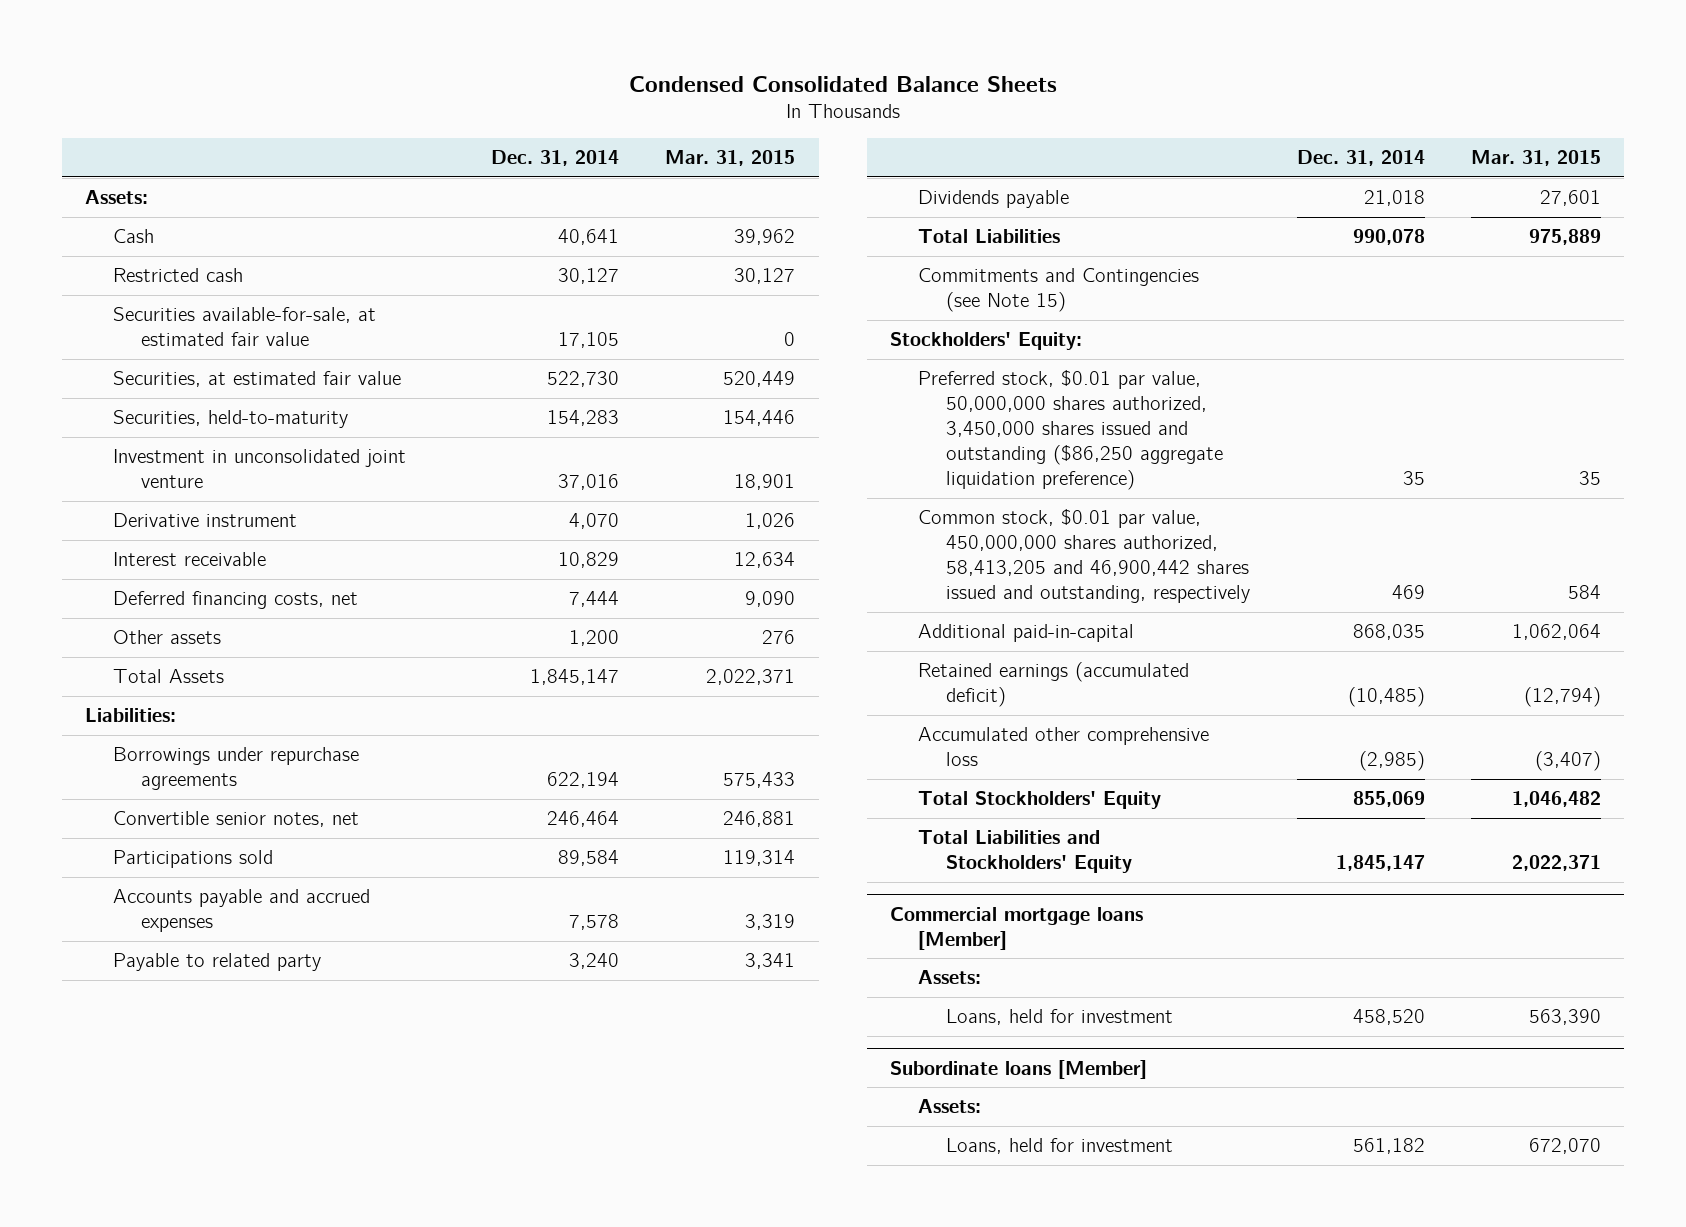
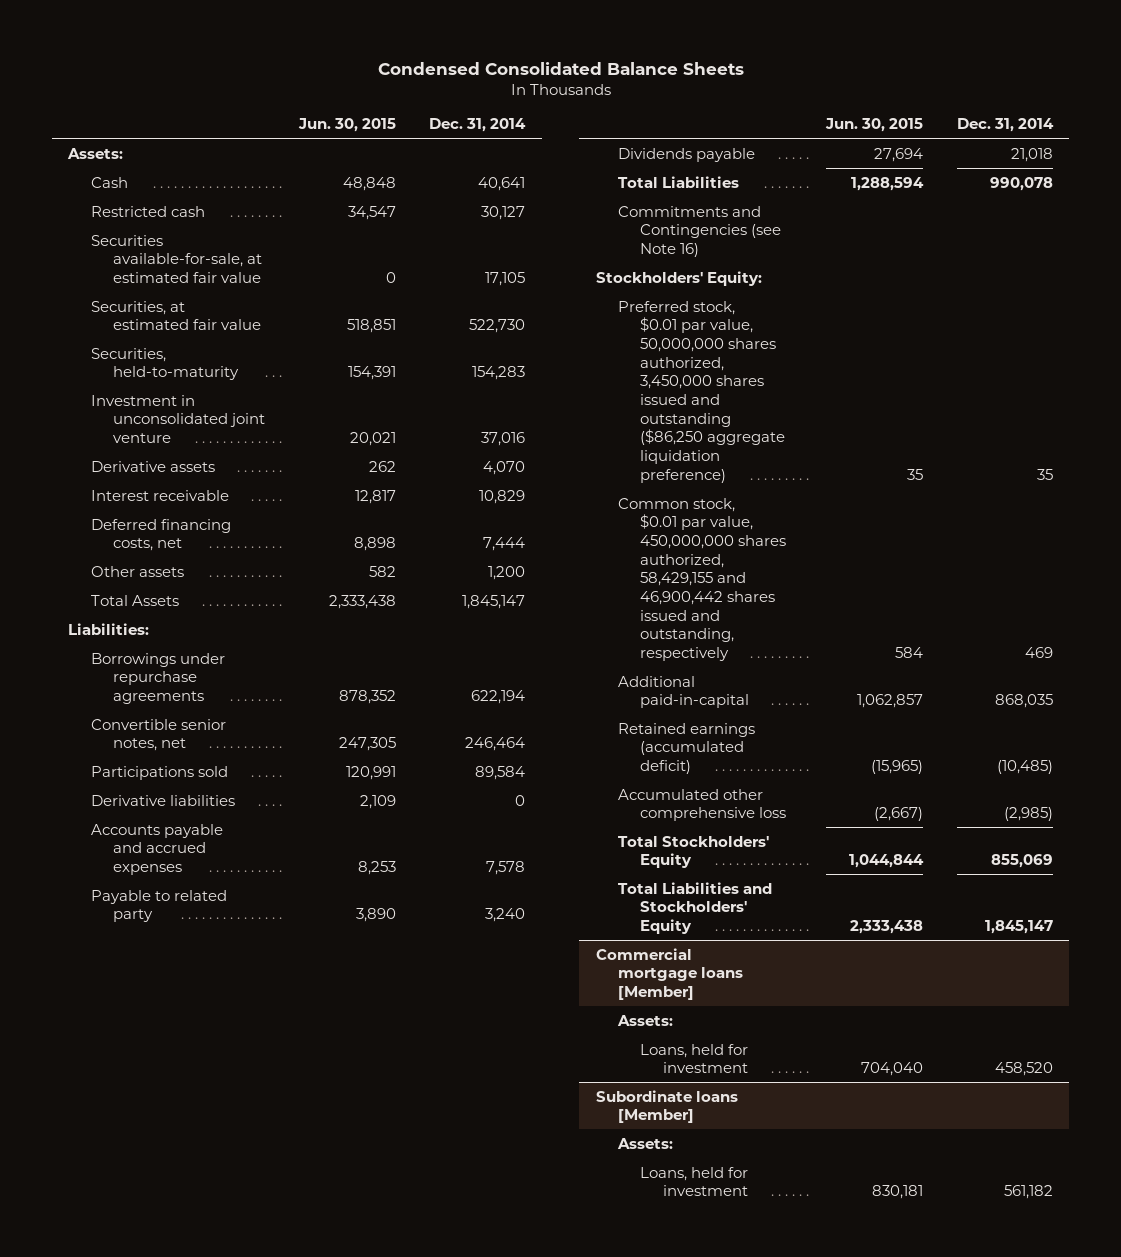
[665,149,796,166] Mar. 31, 2015 -> none
none -> [297,117,396,132] Jun. 30, 2015
[112,513,297,528] Derivative instrument -> [90,460,215,472] Derivative assets
none -> [90,794,235,806] Derivative liabilities
[918,268,1200,313] Commitments and Contingencies (see Note 15) -> [618,205,782,257] Commitments and Contingencies (see Note 16)
[918,509,1251,603] Common stock, $0.01 par value, 450,000,000 shares authorized, 58,413,205 and 46,900,442 shares issued and outstanding, respectively -> [618,497,787,662] Common stock, $0.01 par value, 450,000,000 shares authorized, 58,429,155 and 46,900,442 shares issued and outstanding, respectively

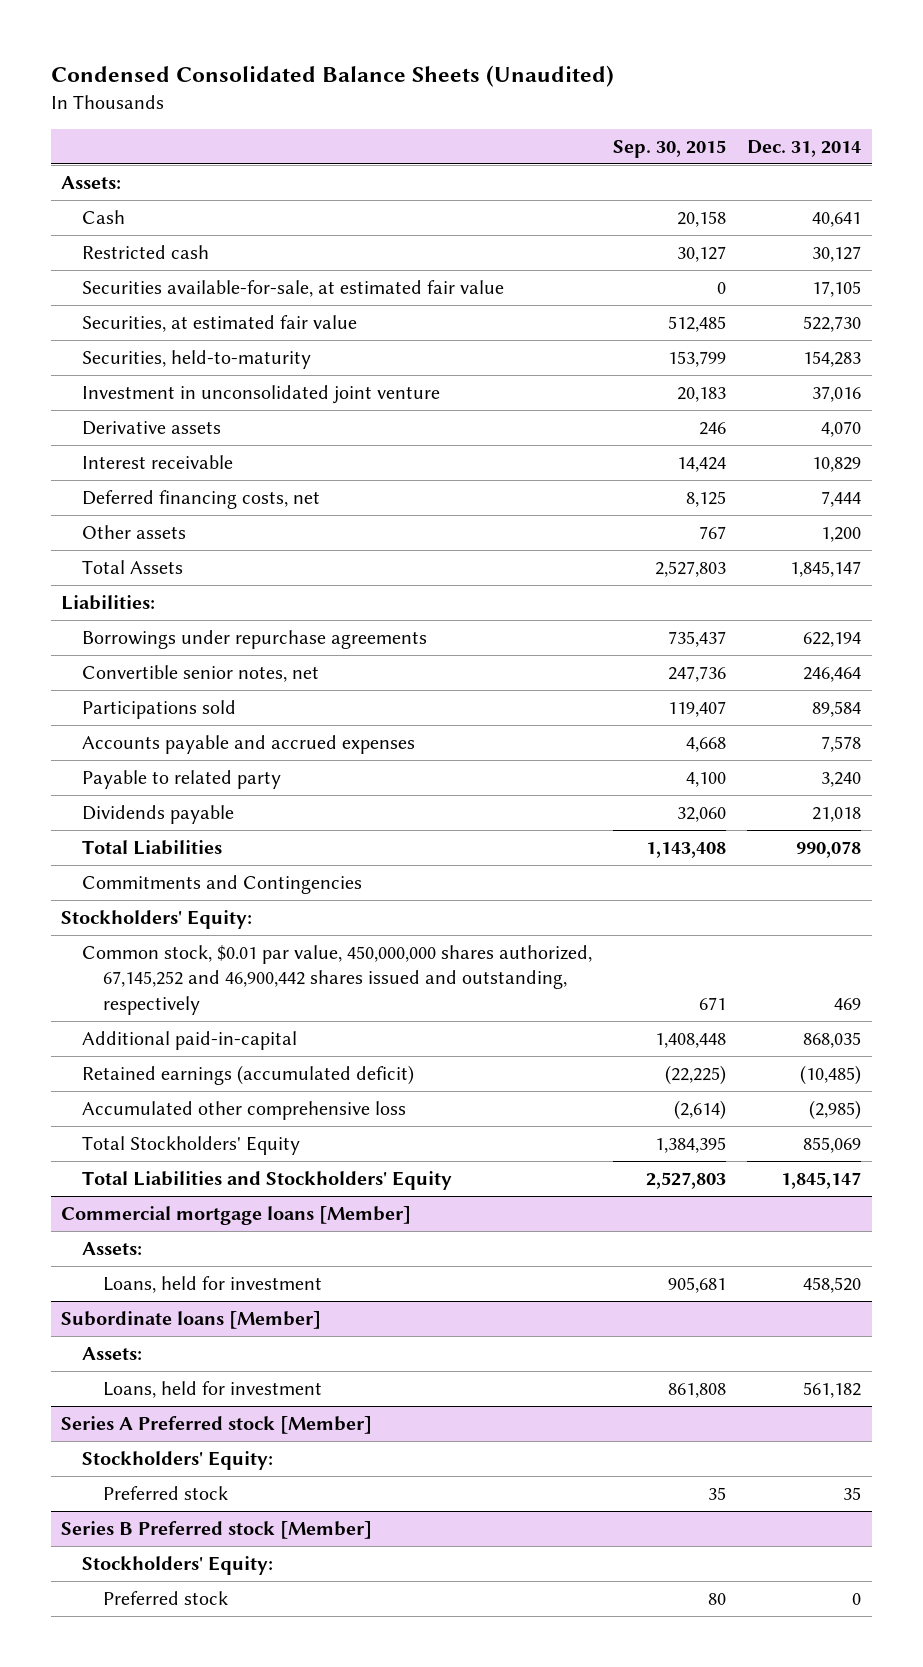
[377,61,744,75] Condensed Consolidated Balance Sheets -> [50,64,614,87] Condensed Consolidated Balance Sheets (Unaudited)
[297,117,396,132] Jun. 30, 2015 -> none
none -> [613,140,727,159] Sep. 30, 2015
[90,794,235,806] Derivative liabilities -> none
[618,205,782,257] Commitments and Contingencies (see Note 16) -> [82,874,363,894] Commitments and Contingencies
[618,300,786,483] Preferred stock, $0.01 par value, 50,000,000 shares authorized, 3,450,000 shares issued and outstanding ($86,250 aggregate liquidation preference) -> none
[618,497,787,662] Common stock, $0.01 par value, 450,000,000 shares authorized, 58,429,155 and 46,900,442 shares issued and outstanding, respectively -> [82,944,593,1015] Common stock, $0.01 par value, 450,000,000 shares authorized, 67,145,252 and 46,900,442 shares issued and outstanding, respectively
none -> [61,1415,373,1434] Series A Preferred stock [Member]
none -> [82,1450,274,1470] Stockholders' Equity:
none -> [102,1485,228,1500] Preferred stock
none -> [61,1520,373,1539] Series B Preferred stock [Member]
none -> [82,1555,274,1575] Stockholders' Equity:
none -> [102,1590,228,1605] Preferred stock

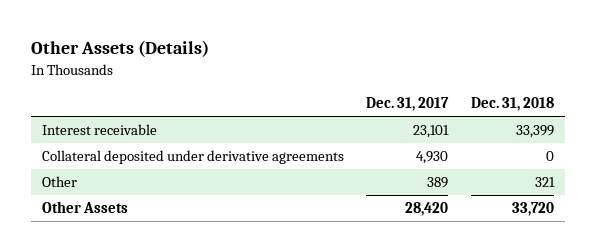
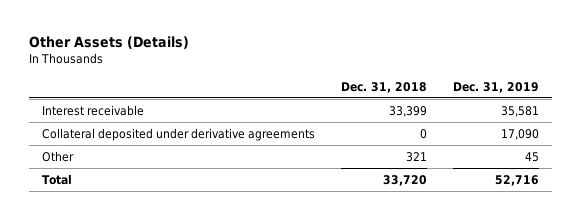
[366,97,450,112] Dec. 31, 2017 -> none
none -> [452,81,539,93] Dec. 31, 2019
[42,201,129,214] Other Assets -> [42,173,73,185] Total

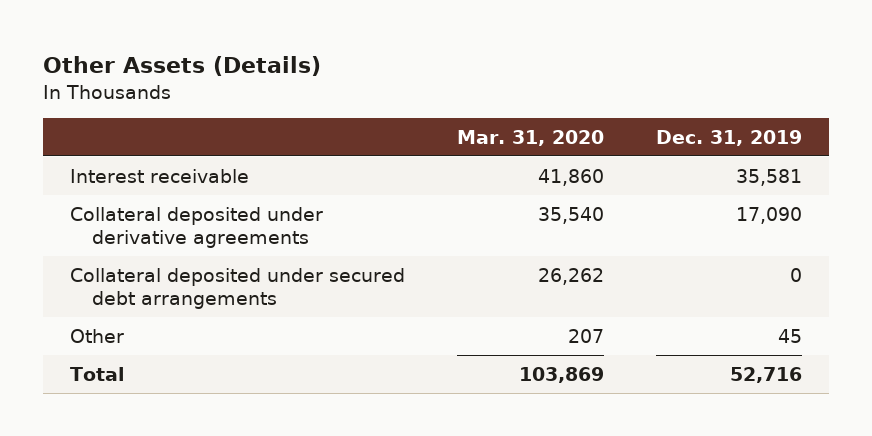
[340,81,427,93] Dec. 31, 2018 -> none
none -> [456,130,604,147] Mar. 31, 2020
none -> [69,267,405,310] Collateral deposited under secured debt arrangements

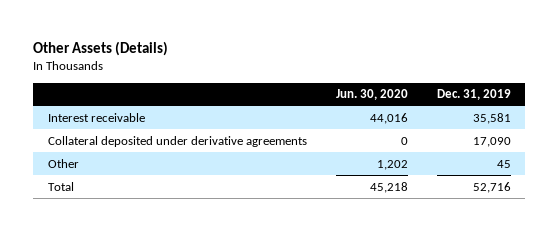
[456,130,604,147] Mar. 31, 2020 -> none
none -> [335,89,408,101] Jun. 30, 2020
[69,267,405,310] Collateral deposited under secured debt arrangements -> none

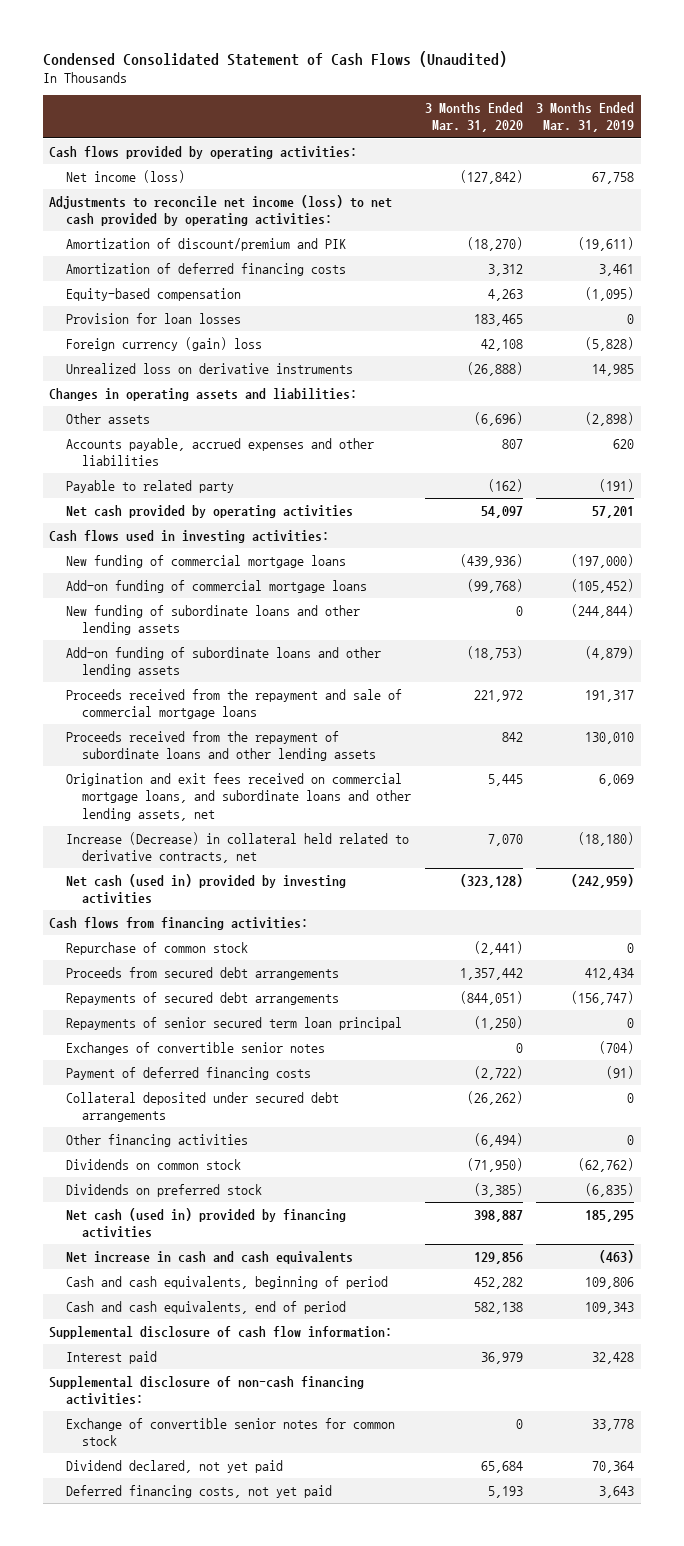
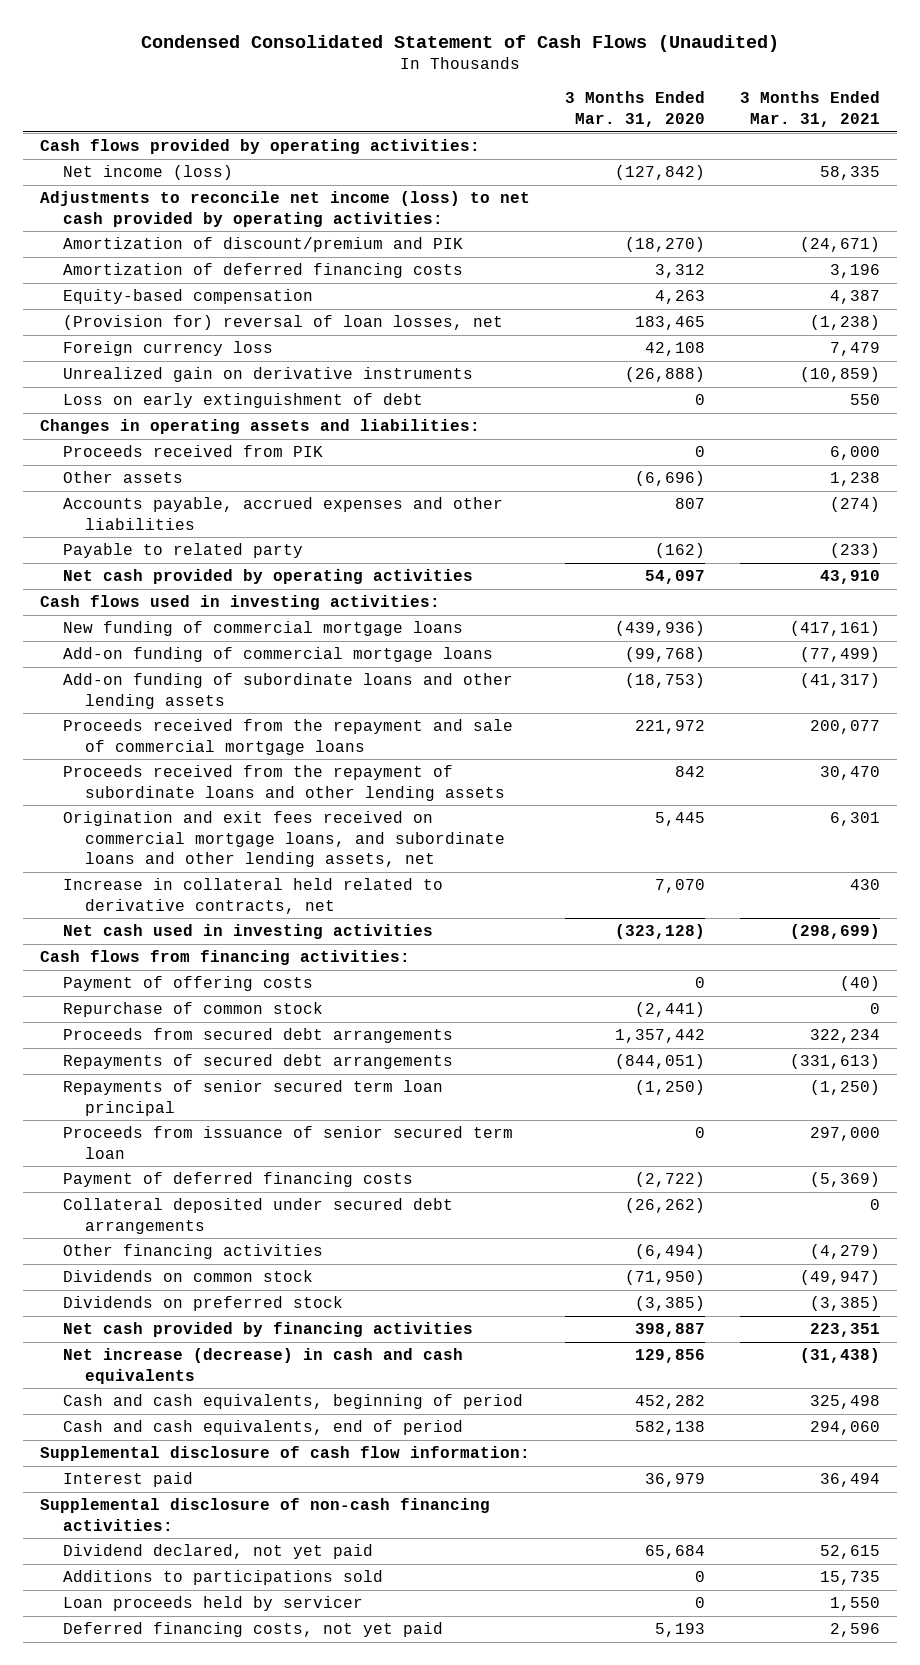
[536,101,635,133] 3 Months Ended Mar. 31, 2019 -> none
none -> [739,91,880,127] 3 Months Ended Mar. 31, 2021
[65,312,241,324] Provision for loan losses -> [62,315,503,331] (Provision for) reversal of loan losses, net
[65,336,262,351] Foreign currency (gain) loss -> [62,341,273,357] Foreign currency loss
[65,362,353,374] Unrealized loss on derivative instruments -> [62,367,473,383] Unrealized gain on derivative instruments
none -> [62,393,423,409] Loss on early extinguishment of debt
none -> [62,445,323,458] Proceeds received from PIK
[65,604,360,636] New funding of subordinate loans and other lending assets -> none
[65,831,409,864] Increase (Decrease) in collateral held related to derivative contracts, net -> [62,878,443,914] Increase in collateral held related to derivative contracts, net
[65,873,346,905] Net cash (used in) provided by investing activities -> [62,924,433,940] Net cash used in investing activities
none -> [62,976,313,992] Payment of offering costs
[65,1041,325,1055] Exchanges of convertible senior notes -> none
none -> [62,1126,513,1159] Proceeds from issuance of senior secured term loan
[65,1207,346,1239] Net cash (used in) provided by financing activities -> [62,1322,473,1338] Net cash provided by financing activities
[65,1250,353,1264] Net increase in cash and cash equivalents -> [62,1348,463,1384] Net increase (decrease) in cash and cash equivalents
[65,1417,395,1447] Exchange of convertible senior notes for common stock -> none
none -> [62,1570,383,1586] Additions to participations sold
none -> [62,1596,363,1612] Loan proceeds held by servicer

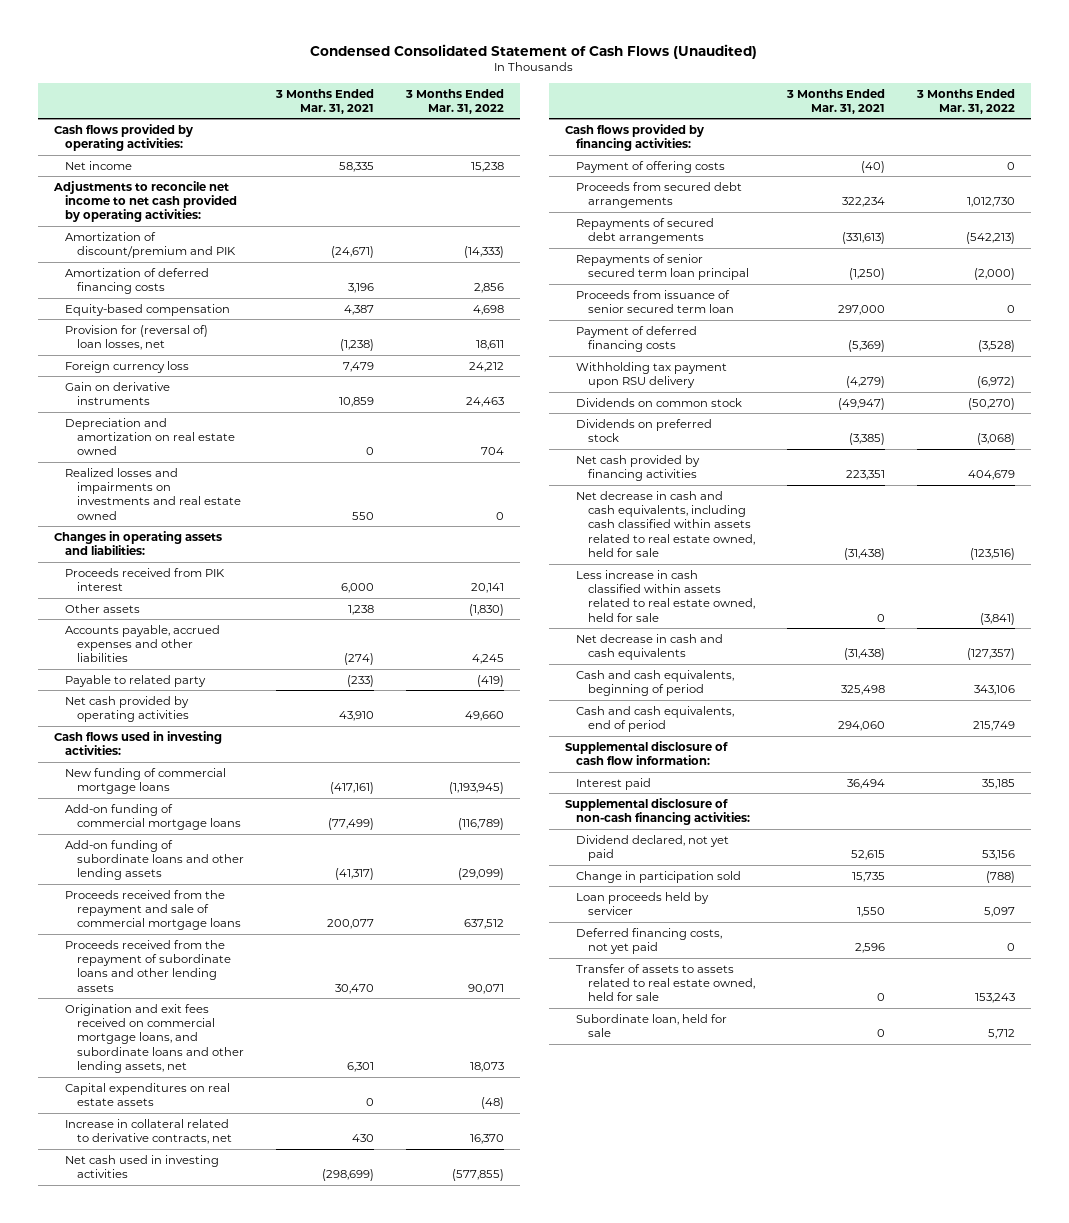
[564,91,705,127] 3 Months Ended Mar. 31, 2020 -> none
none -> [404,88,504,114] 3 Months Ended Mar. 31, 2022
[62,165,233,181] Net income (loss) -> [65,160,133,170] Net income
[40,191,531,227] Adjustments to reconcile net income (loss) to net cash provided by operating activities: -> [52,180,238,223] Adjustments to reconcile net income to net cash provided by operating activities:
[62,315,503,331] (Provision for) reversal of loan losses, net -> [65,324,209,351] Provision for (reversal of) loan losses, net
[62,393,423,409] Loss on early extinguishment of debt -> none
[62,367,473,383] Unrealized gain on derivative instruments -> [65,381,171,406] Gain on derivative instruments
[799,367,880,383] (10,859) -> [338,397,374,408] 10,859
none -> [65,417,235,456] Depreciation and amortization on real estate owned
none -> [65,467,241,520] Realized losses and impairments on investments and real estate owned
[62,445,323,458] Proceeds received from PIK -> [65,567,226,592] Proceeds received from PIK interest
none -> [65,1082,231,1107] Capital expenditures on real estate assets
[62,878,443,914] Increase in collateral held related to derivative contracts, net -> [65,1118,232,1145] Increase in collateral related to derivative contracts, net
[40,950,411,966] Cash flows from financing activities: -> [564,123,704,152] Cash flows provided by financing activities:
[62,1002,323,1018] Repurchase of common stock -> none
[62,1198,453,1234] Collateral deposited under secured debt arrangements -> none
[62,1244,323,1260] Other financing activities -> [576,361,728,389] Withholding tax payment upon RSU delivery
none -> [576,490,755,558] Net decrease in cash and cash equivalents, including cash classified within assets related to real estate owned, held for sale
none -> [576,569,755,622] Less increase in cash classified within assets related to real estate owned, held for sale
[62,1348,463,1384] Net increase (decrease) in cash and cash equivalents -> [576,633,724,661] Net decrease in cash and cash equivalents
[62,1570,383,1586] Additions to participations sold -> [576,870,742,883] Change in participation sold
none -> [576,963,755,1002] Transfer of assets to assets related to real estate owned, held for sale
none -> [576,1013,728,1038] Subordinate loan, held for sale

